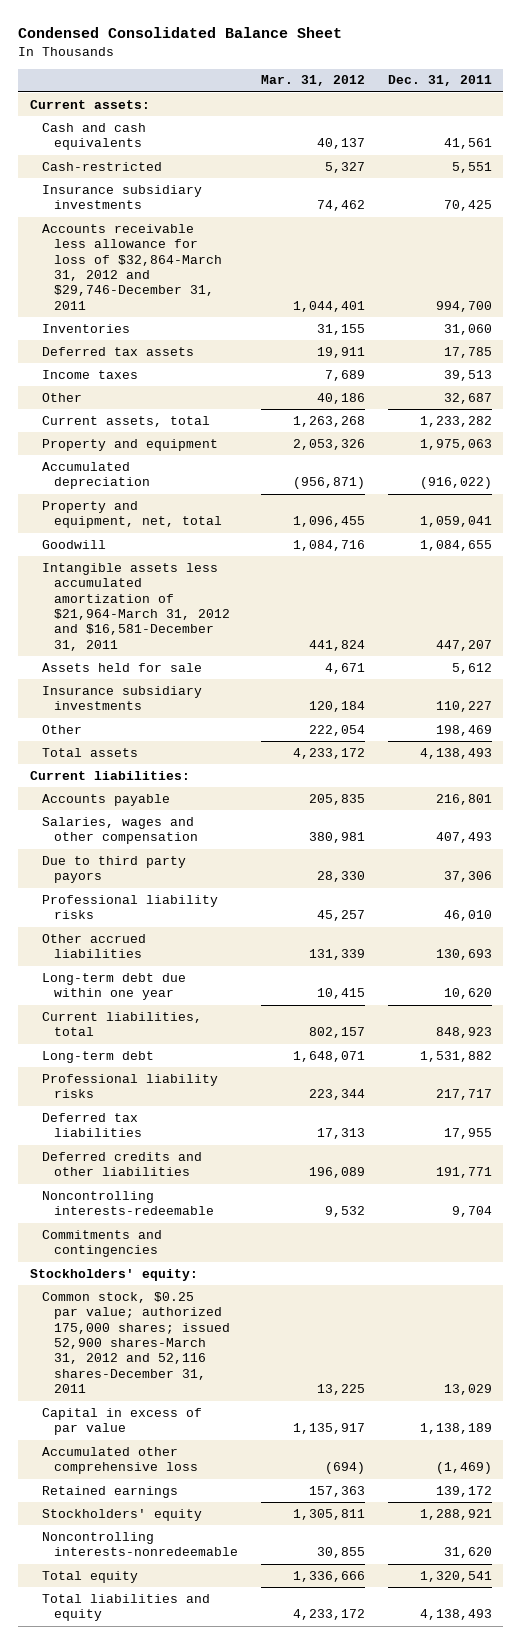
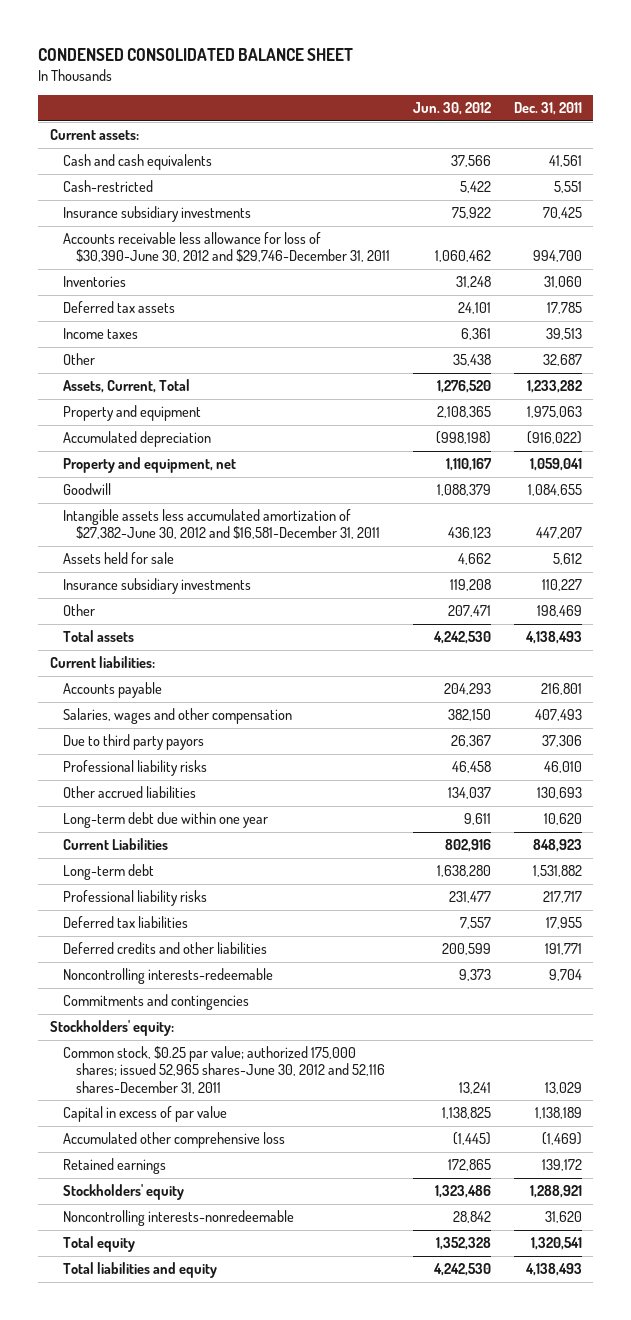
[18,27,343,39] Condensed Consolidated Balance Sheet -> [38,47,354,61] CONDENSED CONSOLIDATED BALANCE SHEET
[260,75,365,87] Mar. 31, 2012 -> none
none -> [412,102,491,116] Jun. 30, 2012
[41,223,223,310] Accounts receivable less allowance for loss of $32,864-March 31, 2012 and $29,746-December 31, 2011 -> [62,232,391,263] Accounts receivable less allowance for loss of $30,390-June 30, 2012 and $29,746-December 31, 2011
[41,415,210,427] Current assets, total -> [62,379,190,394] Assets, Current, Total
[41,500,223,529] Property and equipment, net, total -> [62,457,236,474] Property and equipment, net
[41,562,231,651] Intangible assets less accumulated amortization of $21,964-March 31, 2012 and $16,581-December 31, 2011 -> [62,509,381,540] Intangible assets less accumulated amortization of $27,382-June 30, 2012 and $16,581-December 31, 2011
[41,1011,202,1037] Current liabilities, total -> [62,838,168,851] Current Liabilities
[41,1291,231,1394] Common stock, $0.25 par value; authorized 175,000 shares; issued 52,900 shares-March 31, 2012 and 52,116 shares-December 31, 2011 -> [62,1046,386,1094] Common stock, $0.25 par value; authorized 175,000 shares; issued 52,965 shares-June 30, 2012 and 52,116 shares-December 31, 2011

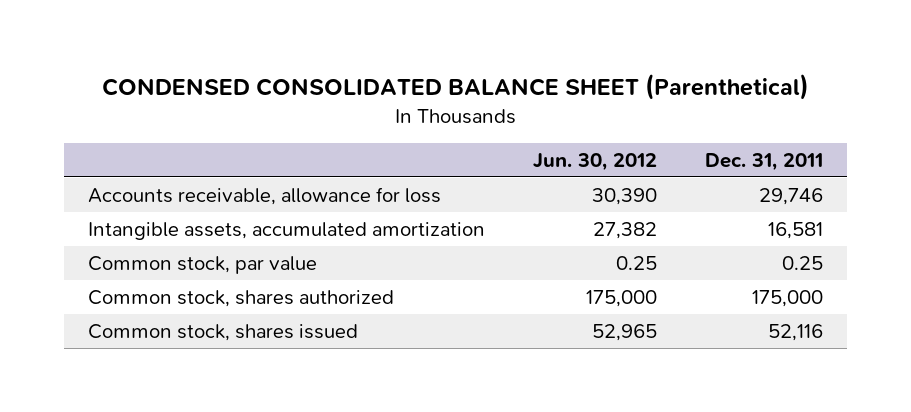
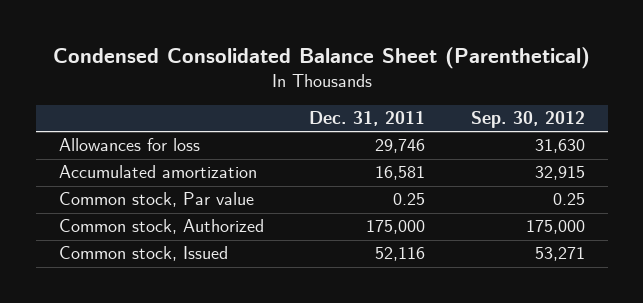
[101,74,809,101] CONDENSED CONSOLIDATED BALANCE SHEET (Parenthetical) -> [52,47,590,70] Condensed Consolidated Balance Sheet (Parenthetical)
[533,152,658,171] Jun. 30, 2012 -> none
none -> [470,111,585,129] Sep. 30, 2012
[87,186,441,205] Accounts receivable, allowance for loss -> [58,138,200,152] Allowances for loss
[87,221,485,240] Intangible assets, accumulated amortization -> [58,165,257,179] Accumulated amortization
[87,255,317,274] Common stock, par value -> [58,192,254,208] Common stock, Par value
[87,289,394,307] Common stock, shares authorized -> [58,219,264,235] Common stock, Authorized
[87,323,358,341] Common stock, shares issued -> [58,246,228,262] Common stock, Issued

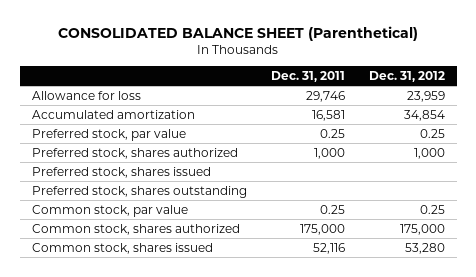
[52,47,590,70] Condensed Consolidated Balance Sheet (Parenthetical) -> [58,26,419,42] CONSOLIDATED BALANCE SHEET (Parenthetical)
[470,111,585,129] Sep. 30, 2012 -> none
none -> [368,70,445,82] Dec. 31, 2012
[58,138,200,152] Allowances for loss -> [31,90,141,100] Allowance for loss
none -> [31,128,186,141] Preferred stock, par value
none -> [31,147,238,159] Preferred stock, shares authorized
none -> [31,166,211,178] Preferred stock, shares issued
none -> [31,185,247,198] Preferred stock, shares outstanding
[58,192,254,208] Common stock, Par value -> [31,204,188,217] Common stock, par value
[58,219,264,235] Common stock, Authorized -> [31,223,240,235] Common stock, shares authorized
[58,246,228,262] Common stock, Issued -> [31,242,213,254] Common stock, shares issued

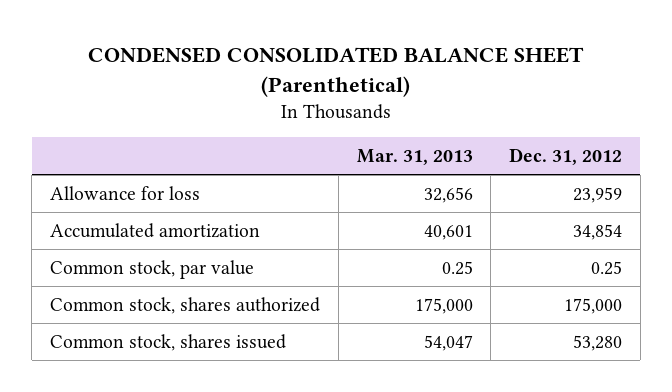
[58,26,419,42] CONSOLIDATED BALANCE SHEET (Parenthetical) -> [88,46,585,97] CONDENSED CONSOLIDATED BALANCE SHEET (Parenthetical)
[270,70,345,82] Dec. 31, 2011 -> none
none -> [356,149,473,166] Mar. 31, 2013
[31,128,186,141] Preferred stock, par value -> none
[31,147,238,159] Preferred stock, shares authorized -> none
[31,166,211,178] Preferred stock, shares issued -> none
[31,185,247,198] Preferred stock, shares outstanding -> none

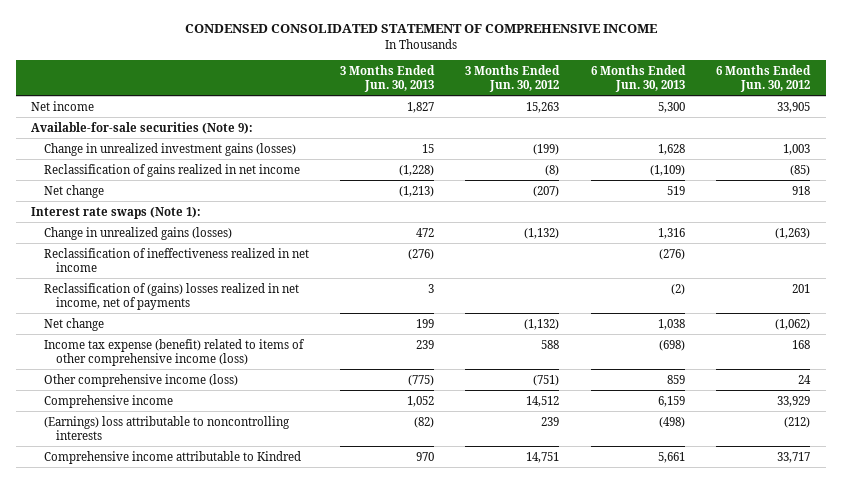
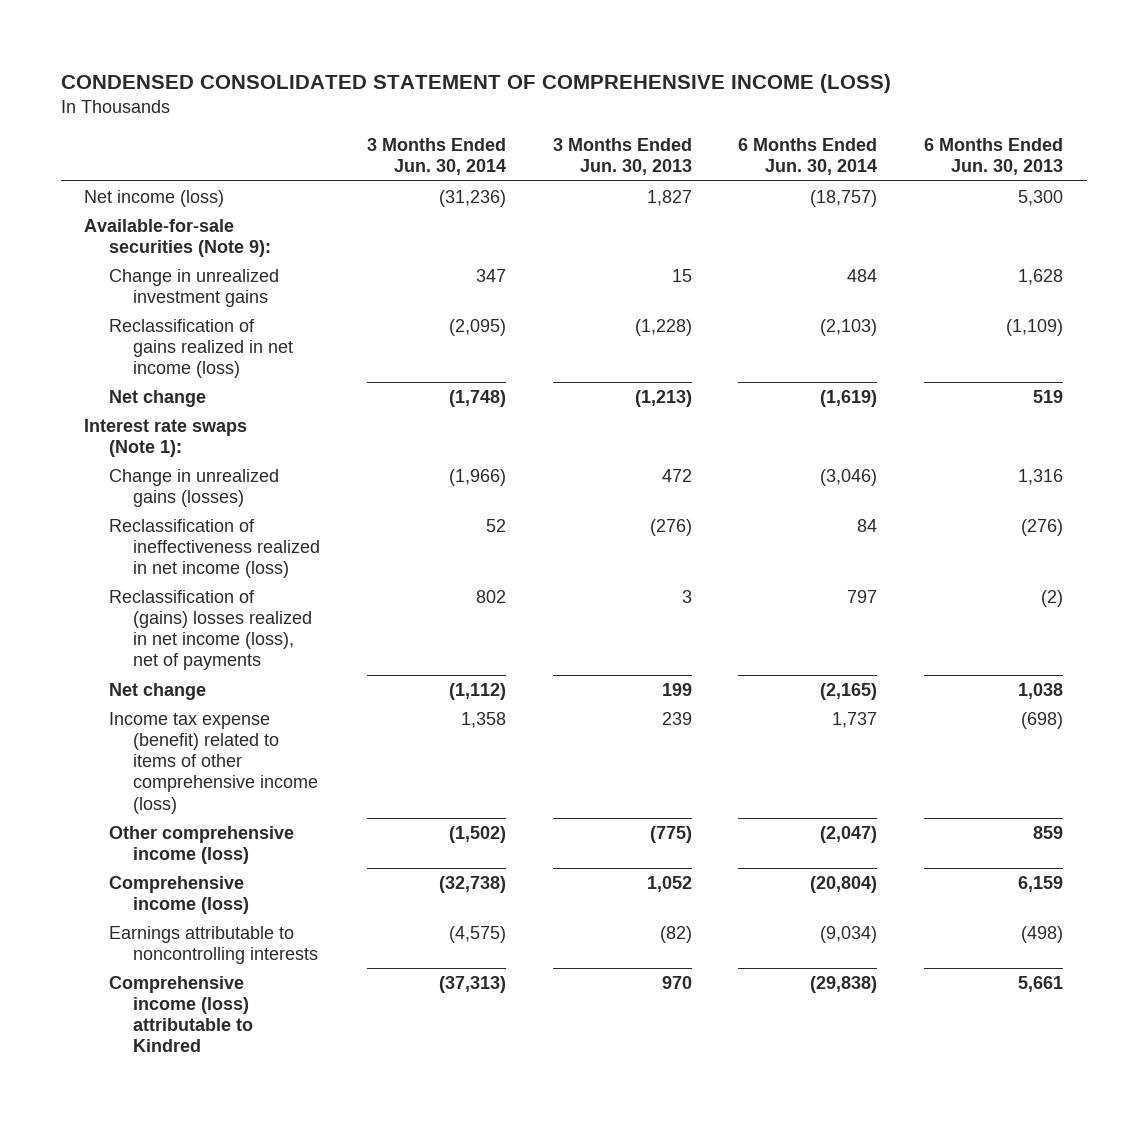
[184,24,658,34] CONDENSED CONSOLIDATED STATEMENT OF COMPREHENSIVE INCOME -> [60,73,891,93] CONDENSED CONSOLIDATED STATEMENT OF COMPREHENSIVE INCOME (LOSS)
[465,64,561,92] 3 Months Ended Jun. 30, 2012 -> none
[716,64,812,92] 6 Months Ended Jun. 30, 2012 -> none
none -> [366,137,506,176] 3 Months Ended Jun. 30, 2014
none -> [738,137,878,176] 6 Months Ended Jun. 30, 2014
[31,100,95,111] Net income -> [84,189,225,207] Net income (loss)
[43,142,296,156] Change in unrealized investment gains (losses) -> [108,268,279,307] Change in unrealized investment gains
[43,163,300,177] Reclassification of gains realized in net income -> [108,318,293,379] Reclassification of gains realized in net income (loss)
[43,247,309,272] Reclassification of ineffectiveness realized in net income -> [108,518,320,579] Reclassification of ineffectiveness realized in net income (loss)
[43,282,299,310] Reclassification of (gains) losses realized in net income, net of payments -> [108,589,312,671] Reclassification of (gains) losses realized in net income (loss), net of payments
[43,394,173,408] Comprehensive income -> [108,875,249,914] Comprehensive income (loss)
[43,415,290,440] (Earnings) loss attributable to noncontrolling interests -> [108,925,318,964] Earnings attributable to noncontrolling interests
[43,450,301,464] Comprehensive income attributable to Kindred -> [108,975,253,1053] Comprehensive income (loss) attributable to Kindred

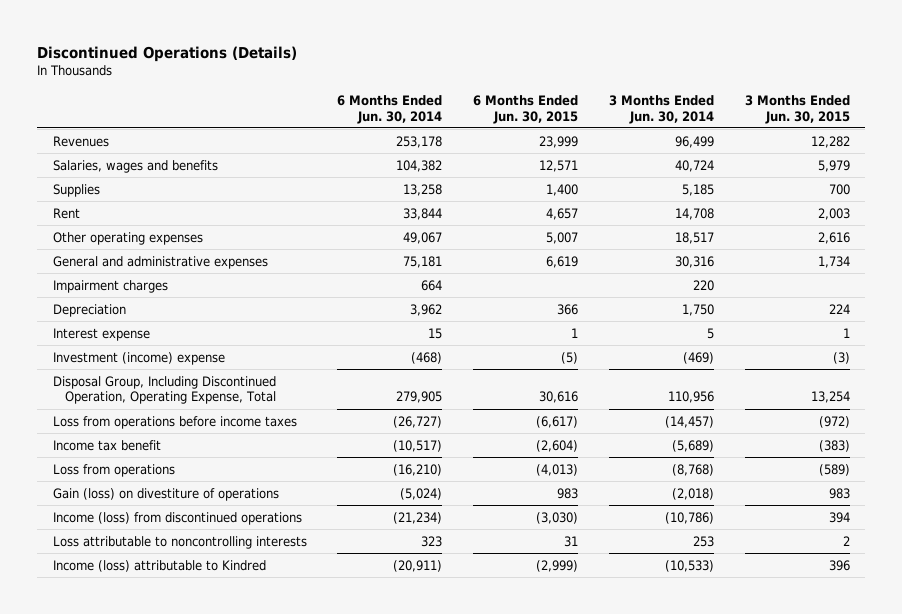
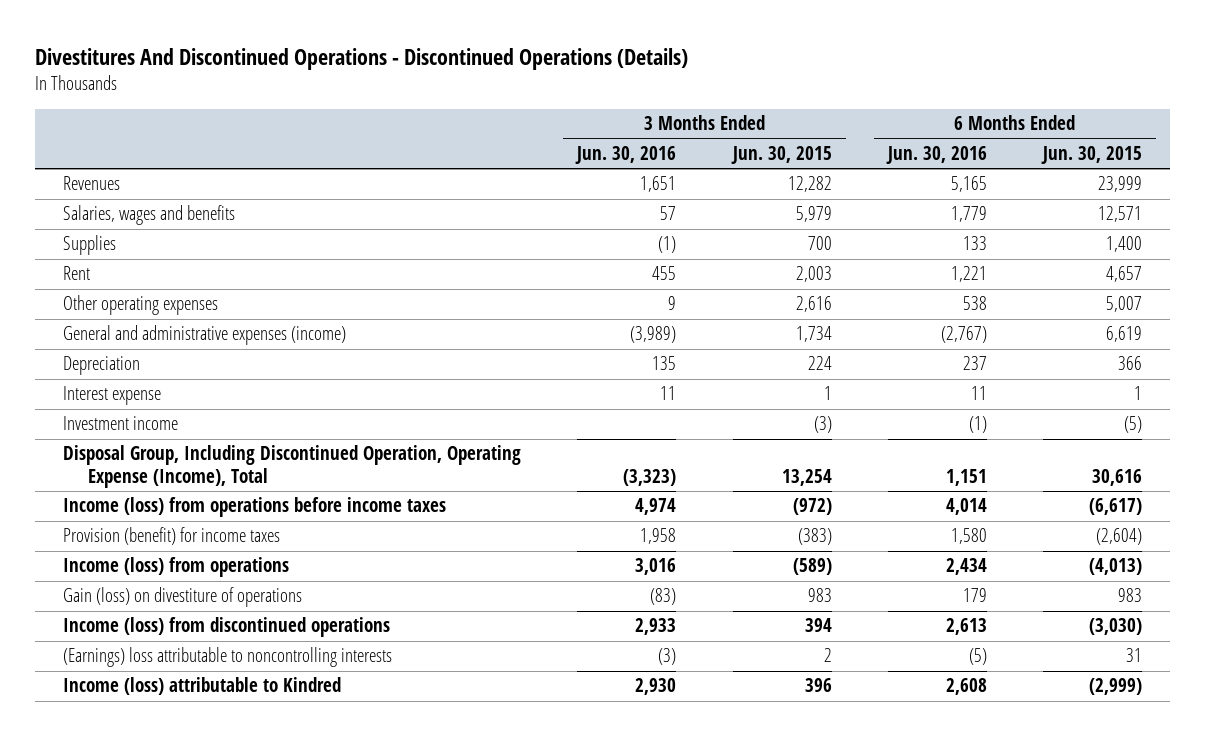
[37,45,298,62] Discontinued Operations (Details) -> [35,47,689,70] Divestitures And Discontinued Operations - Discontinued Operations (Details)
[337,95,443,124] 6 Months Ended Jun. 30, 2014 -> none
[608,95,714,124] 3 Months Ended Jun. 30, 2014 -> none
none -> [575,146,677,165] Jun. 30, 2016
none -> [885,146,987,165] Jun. 30, 2016
[52,279,168,293] Impairment charges -> none
[52,255,268,269] General and administrative expenses -> [63,325,347,346] General and administrative expenses (income)
[52,351,225,365] Investment (income) expense -> [63,416,179,431] Investment income
[52,375,277,405] Disposal Group, Including Discontinued Operation, Operating Expense, Total -> [63,445,522,488] Disposal Group, Including Discontinued Operation, Operating Expense (Income), Total
[52,415,297,429] Loss from operations before income taxes -> [63,497,447,518] Income (loss) from operations before income taxes
[52,439,161,451] Income tax benefit -> [63,527,281,546] Provision (benefit) for income taxes
[52,463,175,477] Loss from operations -> [63,557,290,578] Income (loss) from operations
[52,535,307,549] Loss attributable to noncontrolling interests -> [63,647,393,668] (Earnings) loss attributable to noncontrolling interests

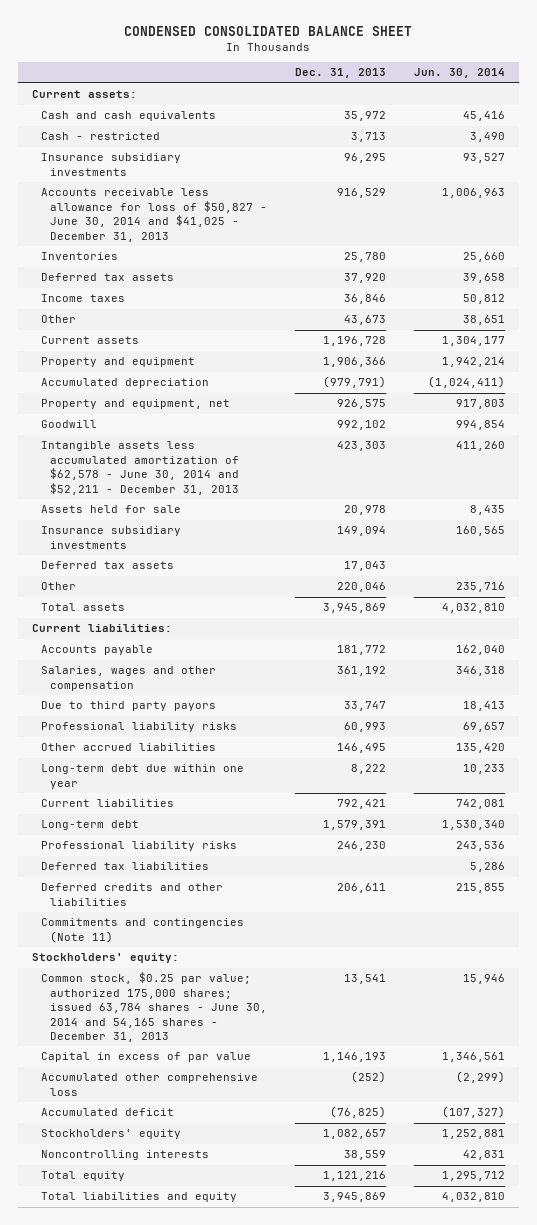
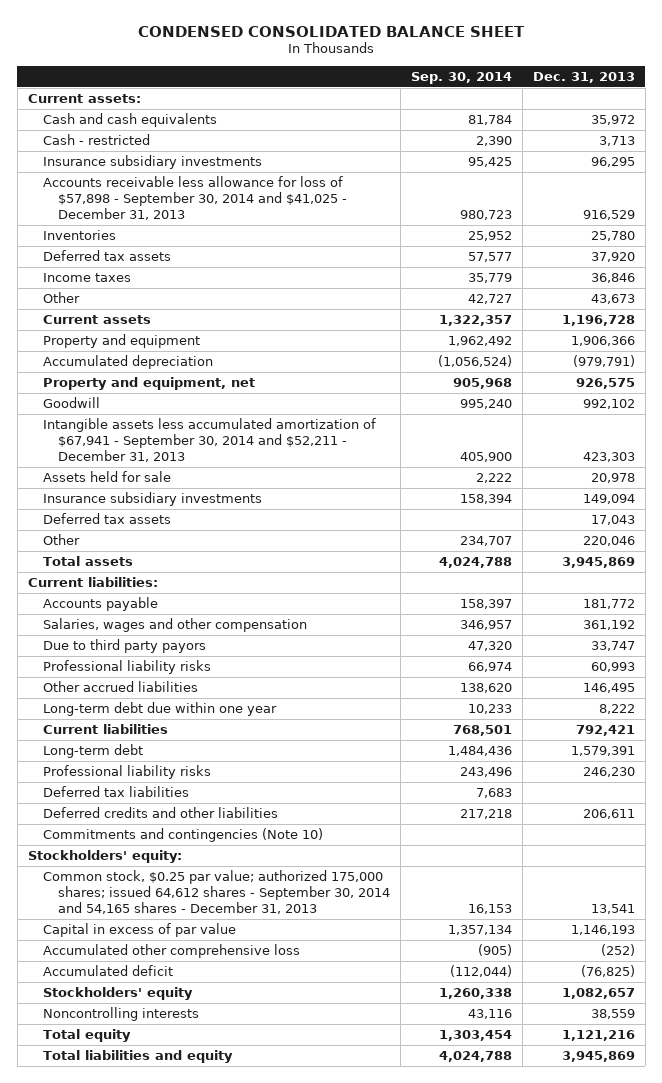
[413,68,505,79] Jun. 30, 2014 -> none
none -> [411,71,513,84] Sep. 30, 2014
[40,188,267,242] Accounts receivable less allowance for loss of $50,827 - June 30, 2014 and $41,025 - December 31, 2013 -> [42,175,348,220] Accounts receivable less allowance for loss of $57,898 - September 30, 2014 and $41,025 - December 31, 2013
[40,441,239,495] Intangible assets less accumulated amortization of $62,578 - June 30, 2014 and $52,211 - December 31, 2013 -> [42,417,376,462] Intangible assets less accumulated amortization of $67,941 - September 30, 2014 and $52,211 - December 31, 2013
[40,918,244,943] Commitments and contingencies (Note 11) -> [42,827,323,842] Commitments and contingencies (Note 10)
[40,972,267,1043] Common stock, $0.25 par value; authorized 175,000 shares; issued 63,784 shares - June 30, 2014 and 54,165 shares - December 31, 2013 -> [42,869,391,914] Common stock, $0.25 par value; authorized 175,000 shares; issued 64,612 shares - September 30, 2014 and 54,165 shares - December 31, 2013

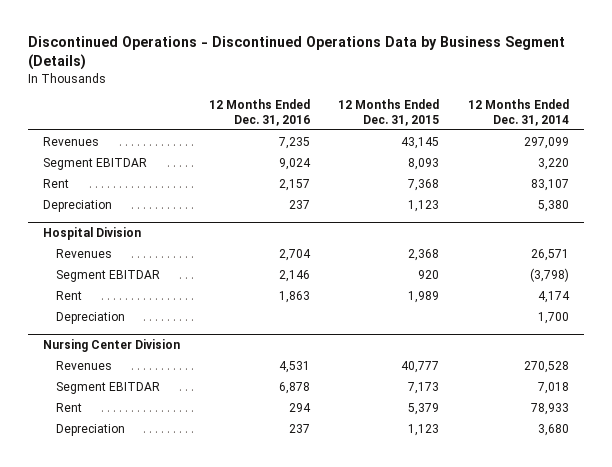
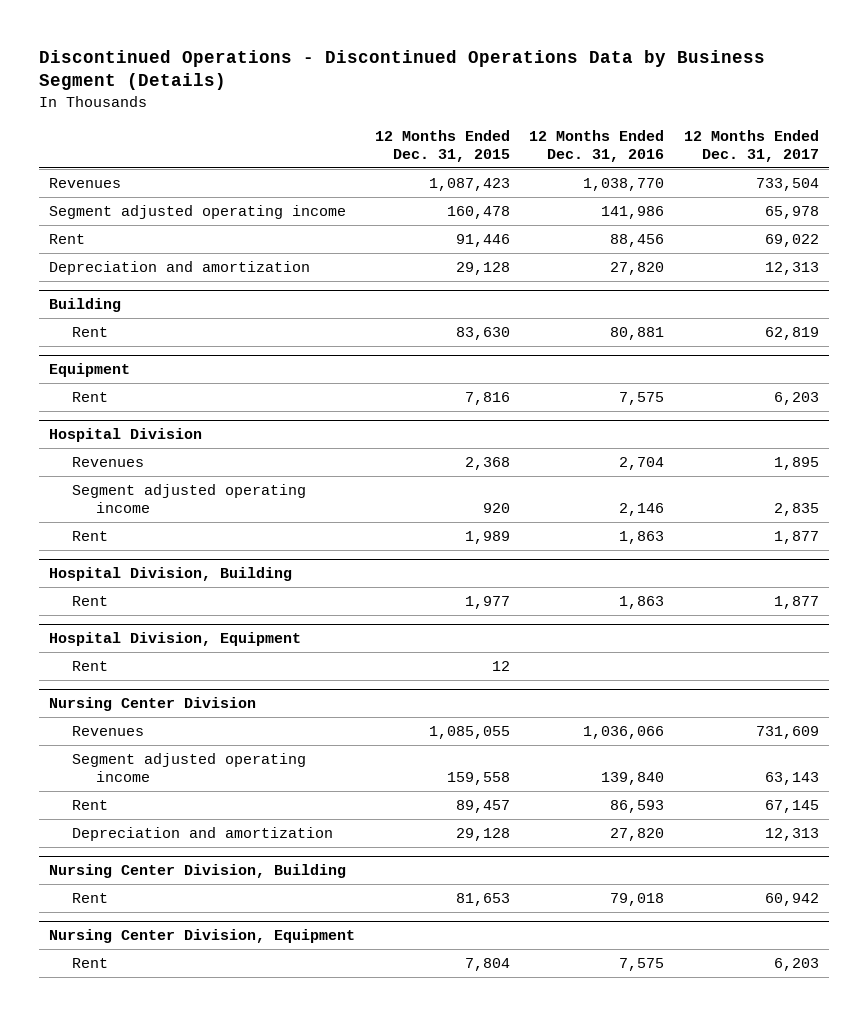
[468,99,570,126] 12 Months Ended Dec. 31, 2014 -> none
none -> [684,129,820,162] 12 Months Ended Dec. 31, 2017
[278,136,310,149] 7,235 -> [583,177,665,191] 1,038,770
[401,136,440,149] 43,145 -> [428,177,510,191] 1,087,423
[42,157,147,170] Segment EBITDAR -> [48,204,346,219] Segment adjusted operating income
[278,157,311,170] 9,024 -> [601,205,665,219] 141,986
[408,157,440,170] 8,093 -> [446,205,510,219] 160,478
[278,178,310,191] 2,157 -> [610,233,665,247] 88,456
[408,178,440,191] 7,368 -> [455,233,510,247] 91,446
[42,199,112,212] Depreciation -> [48,260,310,275] Depreciation and amortization
[288,199,310,209] 237 -> [610,261,665,275] 27,820
[408,199,440,212] 1,123 -> [455,261,510,275] 29,128
none -> [48,297,121,312] Building
none -> [72,326,109,337] Rent
none -> [48,362,130,377] Equipment
none -> [72,391,109,402] Rent
[55,269,160,282] Segment EBITDAR -> [72,483,307,513] Segment adjusted operating income
[55,311,125,324] Depreciation -> none
none -> [48,566,292,581] Hospital Division, Building
none -> [72,595,109,606] Rent
none -> [48,631,301,646] Hospital Division, Equipment
none -> [72,660,109,671] Rent
[278,360,310,373] 4,531 -> [583,725,665,739] 1,036,066
[401,360,440,373] 40,777 -> [428,725,510,739] 1,085,055
[55,381,160,394] Segment EBITDAR -> [72,752,307,782] Segment adjusted operating income
[278,381,310,394] 6,878 -> [601,771,665,785] 139,840
[408,381,440,394] 7,173 -> [446,771,510,785] 159,558
[288,402,311,412] 294 -> [610,799,665,813] 86,593
[408,402,440,415] 5,379 -> [455,799,510,813] 89,457
[55,423,125,436] Depreciation -> [72,826,334,841] Depreciation and amortization
[288,423,310,433] 237 -> [610,827,665,841] 27,820
[408,423,440,436] 1,123 -> [455,827,510,841] 29,128
none -> [48,863,346,878] Nursing Center Division, Building
none -> [72,892,109,903] Rent
none -> [48,928,355,943] Nursing Center Division, Equipment
none -> [72,957,109,968] Rent

